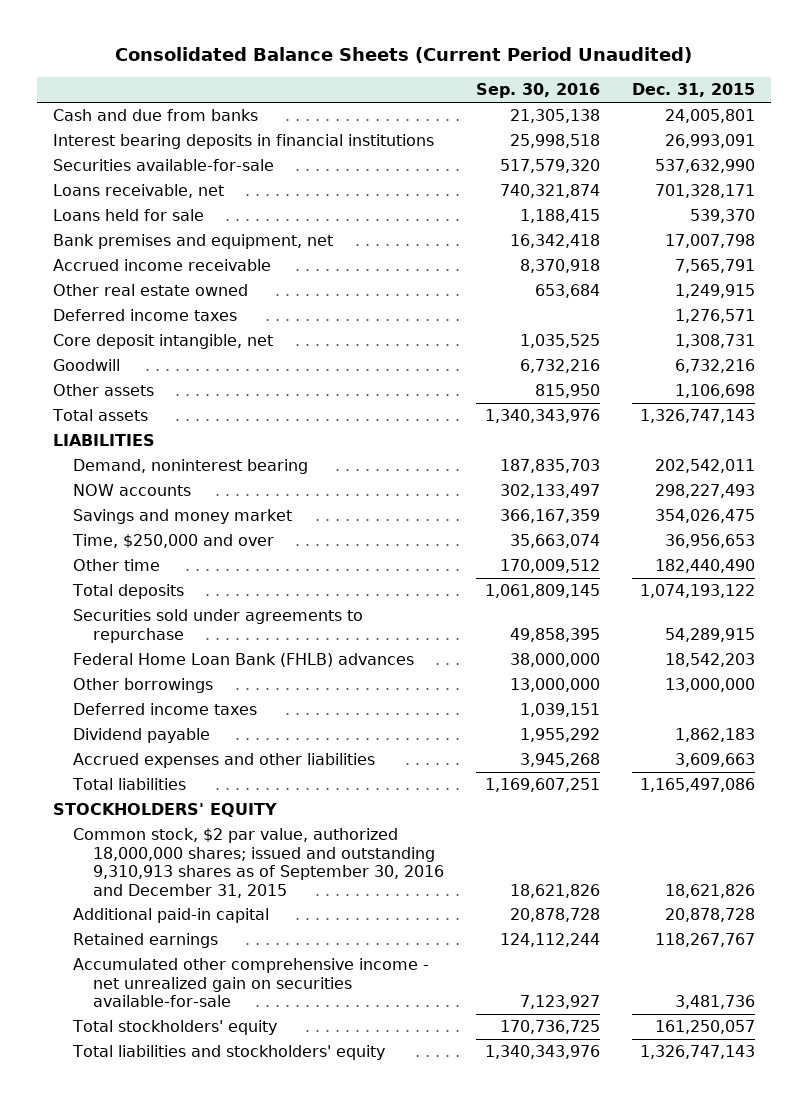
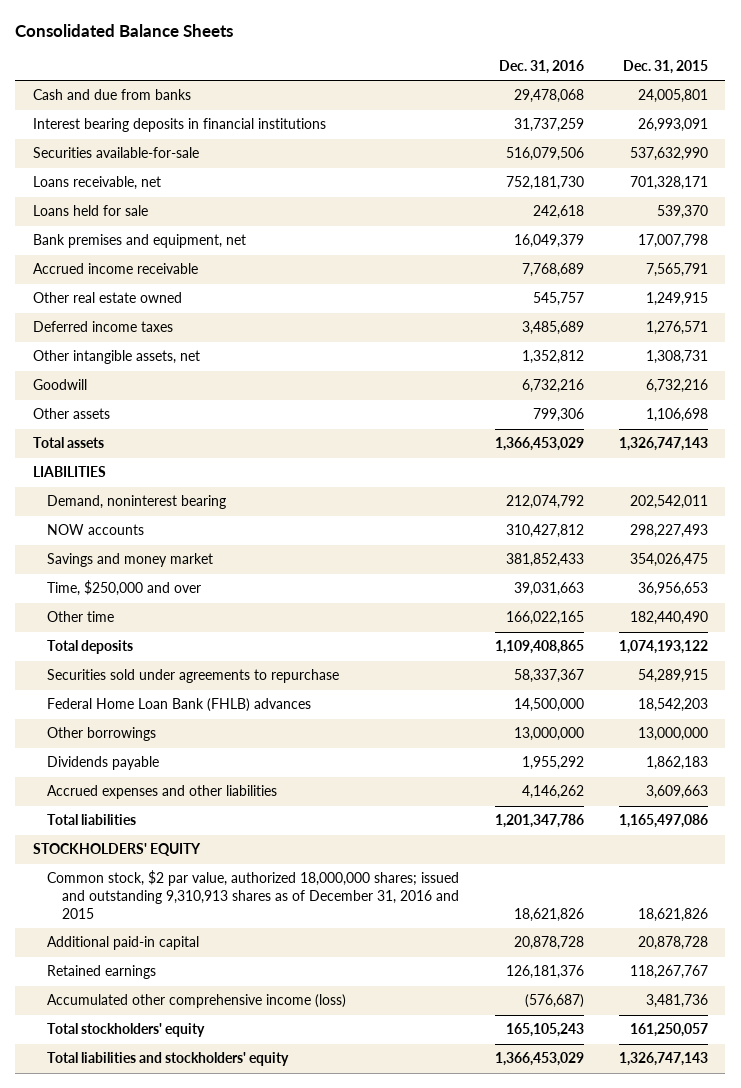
[114,47,692,64] Consolidated Balance Sheets (Current Period Unaudited) -> [15,24,234,38] Consolidated Balance Sheets
[475,83,600,99] Sep. 30, 2016 -> none
none -> [498,60,584,75] Dec. 31, 2016
[52,334,273,350] Core deposit intangible, net -> [33,350,201,365] Other intangible assets, net
[72,703,257,716] Deferred income taxes -> none
[72,728,210,744] Dividend payable -> [47,756,160,771] Dividends payable
[72,828,445,898] Common stock, $2 par value, authorized 18,000,000 shares; issued and outstanding 9,310,913 shares as of September 30, 2016 and December 31, 2015 -> [47,870,460,920] Common stock, $2 par value, authorized 18,000,000 shares; issued and outstanding 9,310,913 shares as of December 31, 2016 and 2015
[72,958,429,1008] Accumulated other comprehensive income - net unrealized gain on securities available-for-sale -> [47,994,347,1009] Accumulated other comprehensive income (loss)

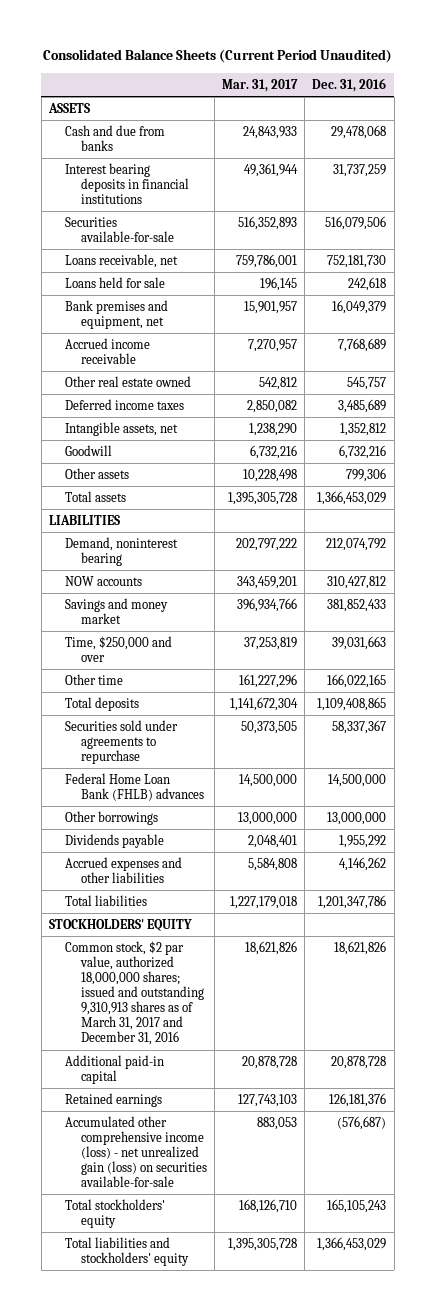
[15,24,234,38] Consolidated Balance Sheets -> [42,49,392,64] Consolidated Balance Sheets (Current Period Unaudited)
[622,60,708,75] Dec. 31, 2015 -> none
none -> [222,78,299,92] Mar. 31, 2017
none -> [47,102,90,113] ASSETS
[33,350,201,365] Other intangible assets, net -> [64,421,178,436] Intangible assets, net
[47,870,460,920] Common stock, $2 par value, authorized 18,000,000 shares; issued and outstanding 9,310,913 shares as of December 31, 2016 and 2015 -> [64,940,204,1046] Common stock, $2 par value, authorized 18,000,000 shares; issued and outstanding 9,310,913 shares as of March 31, 2017 and December 31, 2016
[47,994,347,1009] Accumulated other comprehensive income (loss) -> [64,1115,207,1188] Accumulated other comprehensive income (loss) - net unrealized gain (loss) on securities available-for-sale

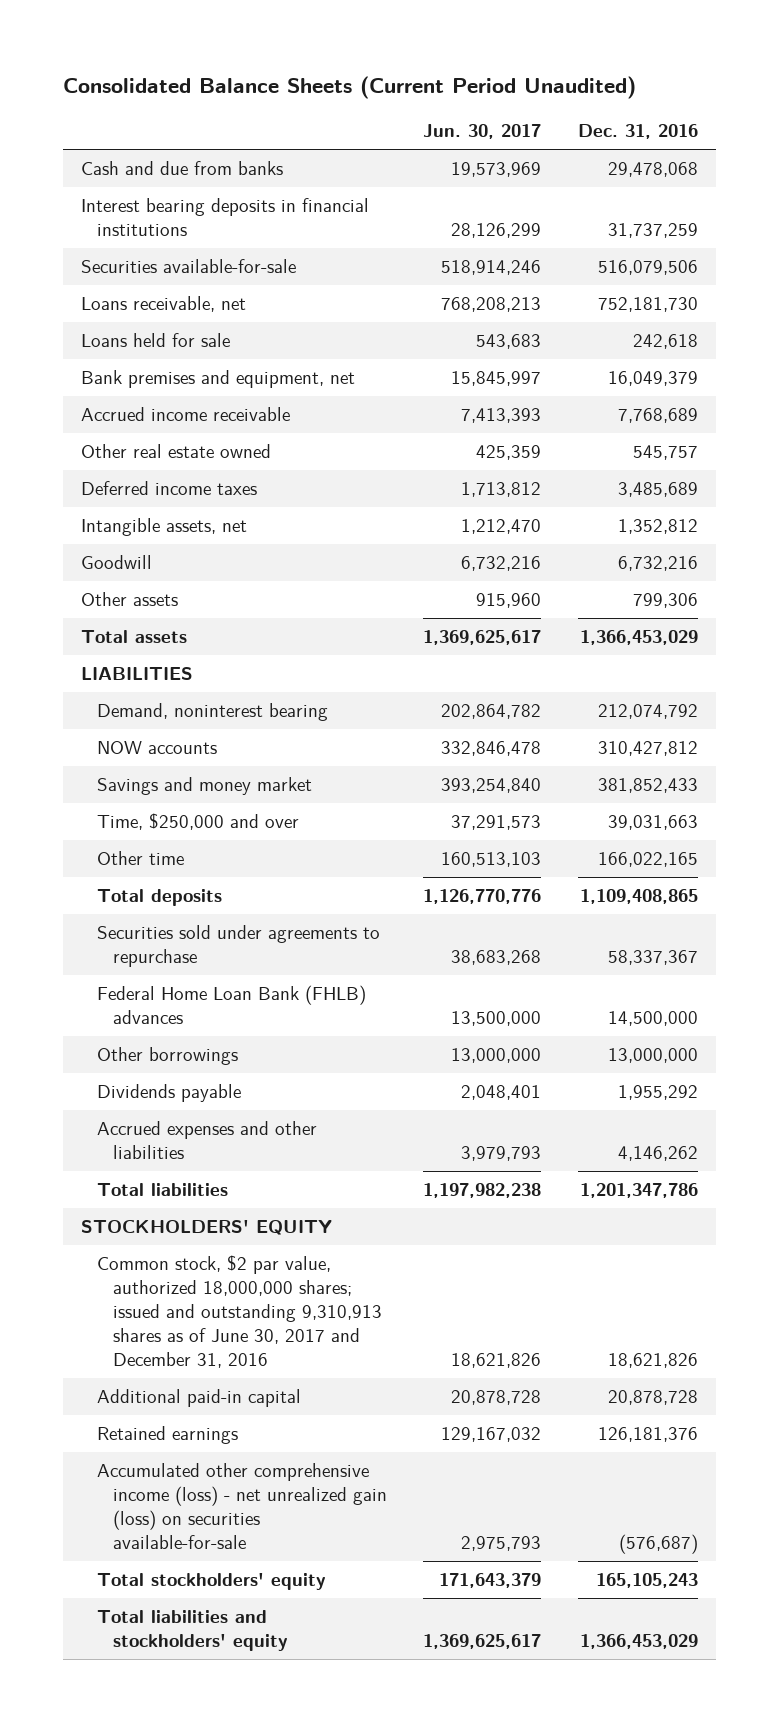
[222,78,299,92] Mar. 31, 2017 -> none
none -> [423,124,542,140] Jun. 30, 2017
[47,102,90,113] ASSETS -> none
[64,940,204,1046] Common stock, $2 par value, authorized 18,000,000 shares; issued and outstanding 9,310,913 shares as of March 31, 2017 and December 31, 2016 -> [97,1255,383,1368] Common stock, $2 par value, authorized 18,000,000 shares; issued and outstanding 9,310,913 shares as of June 30, 2017 and December 31, 2016

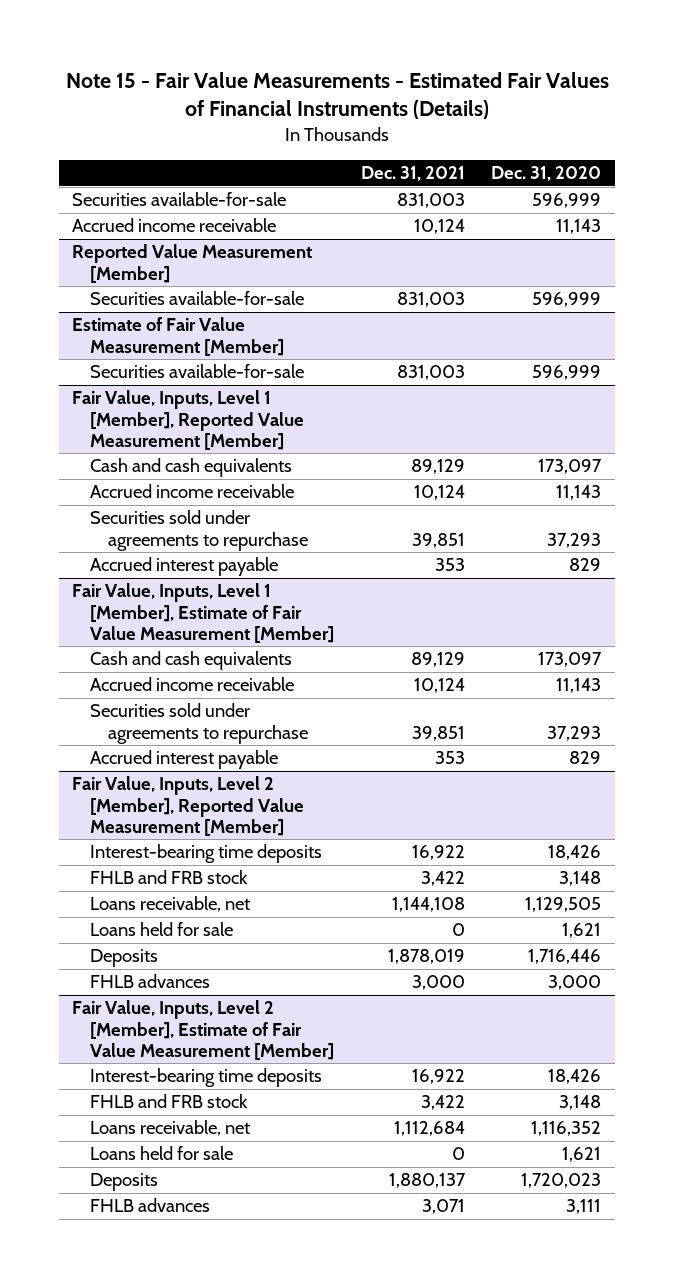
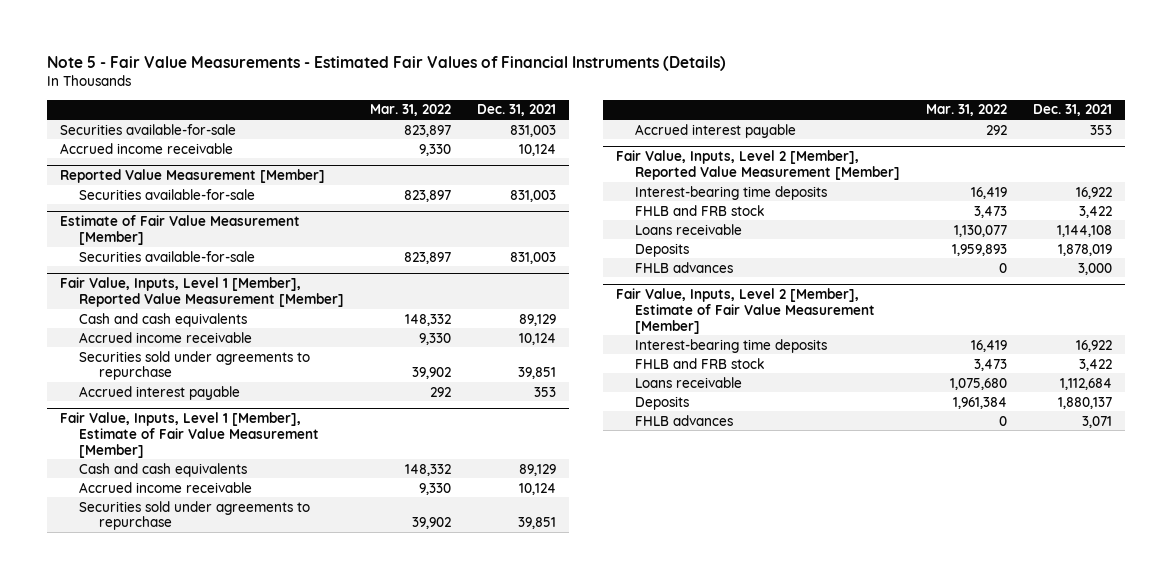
[65,71,609,120] Note 15 - Fair Value Measurements - Estimated Fair Values of Financial Instruments (Details) -> [47,56,727,72] Note 5 - Fair Value Measurements - Estimated Fair Values of Financial Instruments (Details)
[491,166,602,182] Dec. 31, 2020 -> none
none -> [370,104,452,117] Mar. 31, 2022
[90,922,234,937] Loans held for sale -> none
[90,896,251,913] Loans receivable, net -> [634,223,742,235] Loans receivable
[90,1146,234,1161] Loans held for sale -> none
[90,1120,251,1137] Loans receivable, net -> [634,376,742,388] Loans receivable

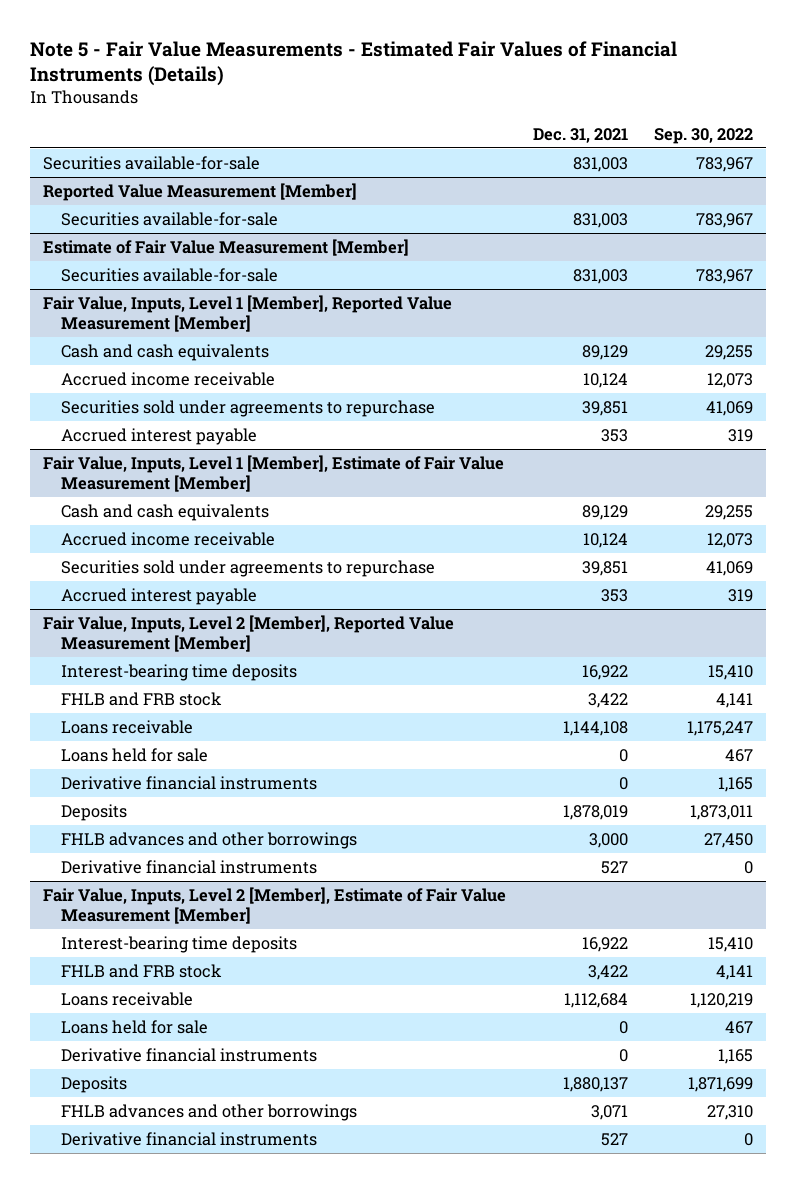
[370,104,452,117] Mar. 31, 2022 -> none
none -> [654,127,754,144] Sep. 30, 2022
[60,142,234,154] Accrued income receivable -> none
none -> [61,747,209,762] Loans held for sale
none -> [61,775,318,790] Derivative financial instruments
[634,261,733,273] FHLB advances -> [61,831,358,849] FHLB advances and other borrowings
none -> [61,859,318,874] Derivative financial instruments
none -> [61,1019,209,1034] Loans held for sale
none -> [61,1047,318,1062] Derivative financial instruments
[634,414,733,426] FHLB advances -> [61,1103,358,1121] FHLB advances and other borrowings
none -> [61,1131,318,1146] Derivative financial instruments

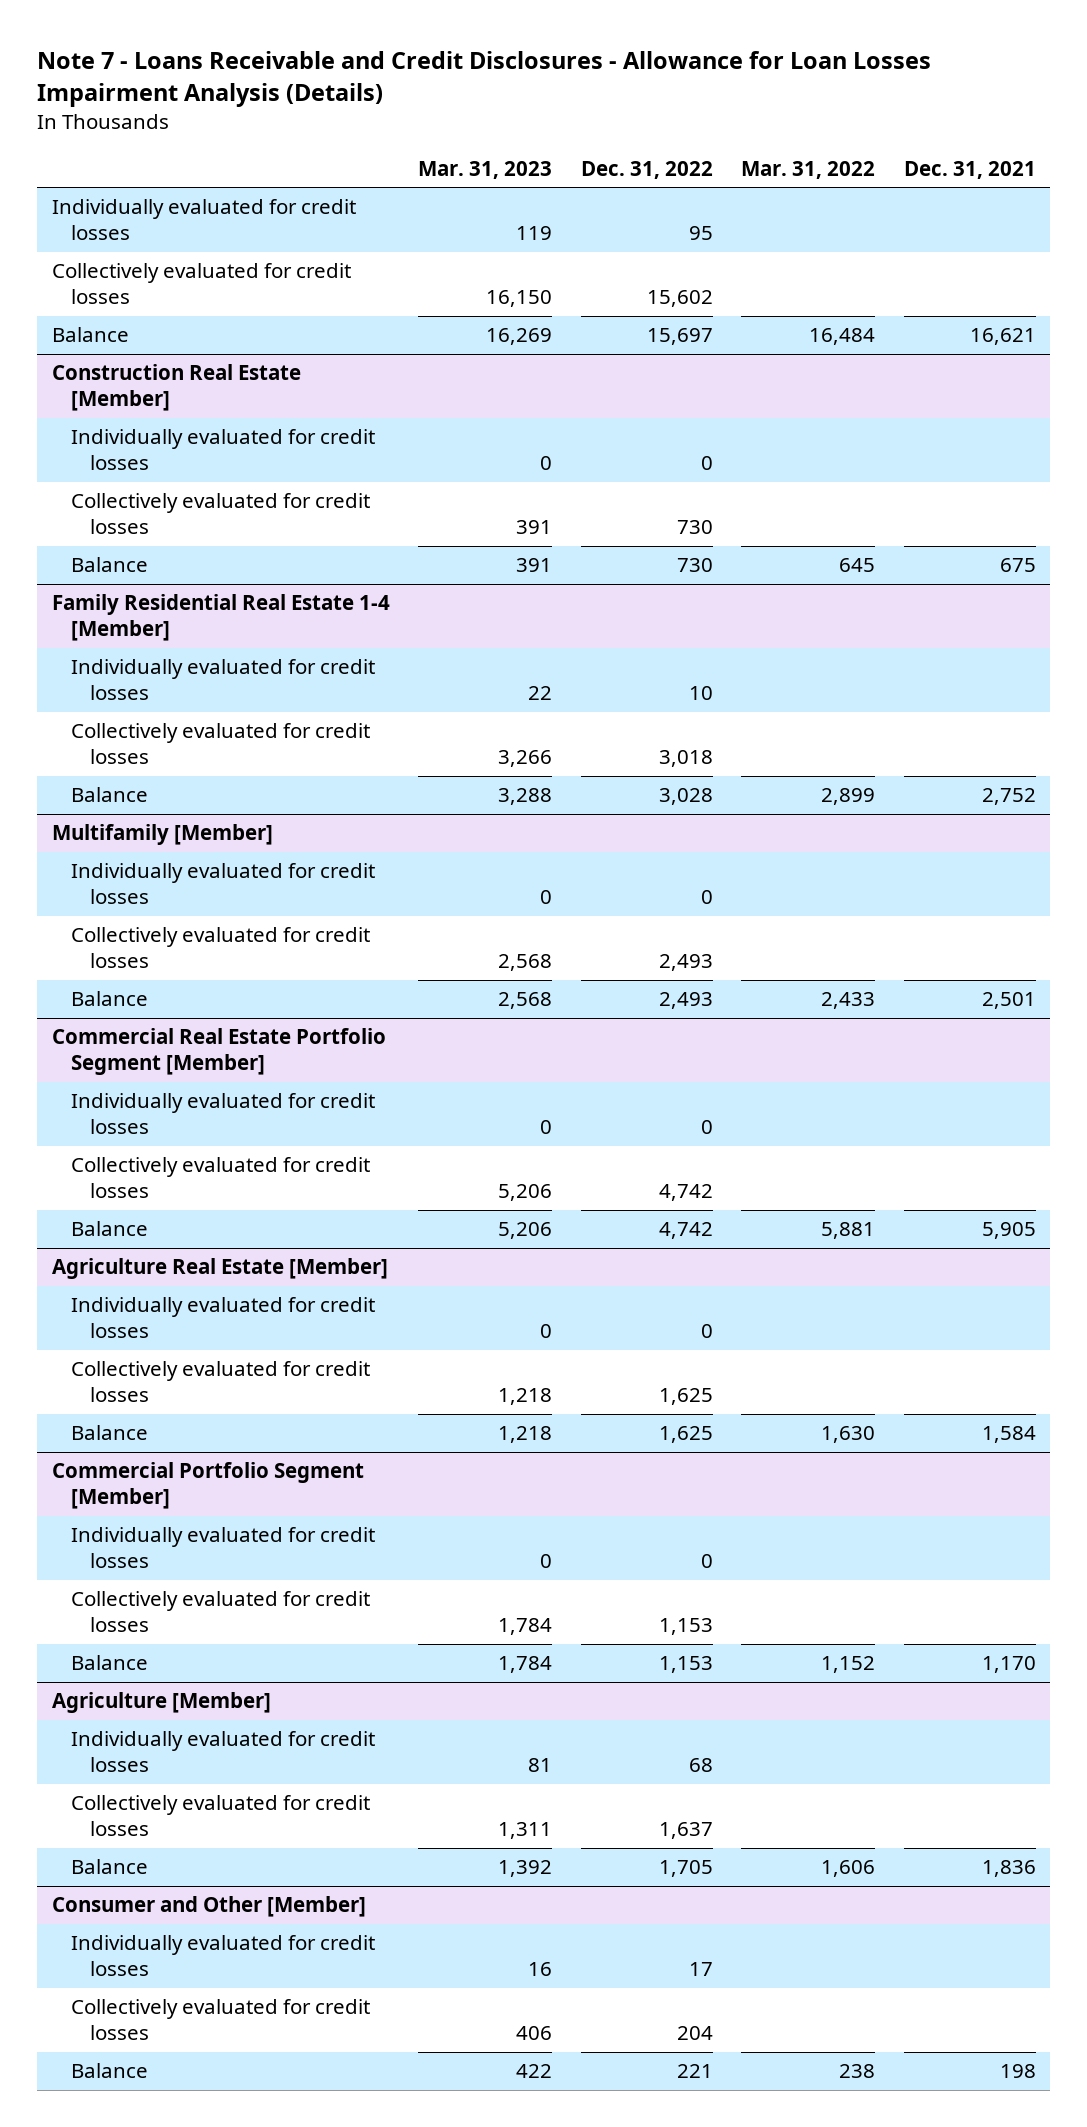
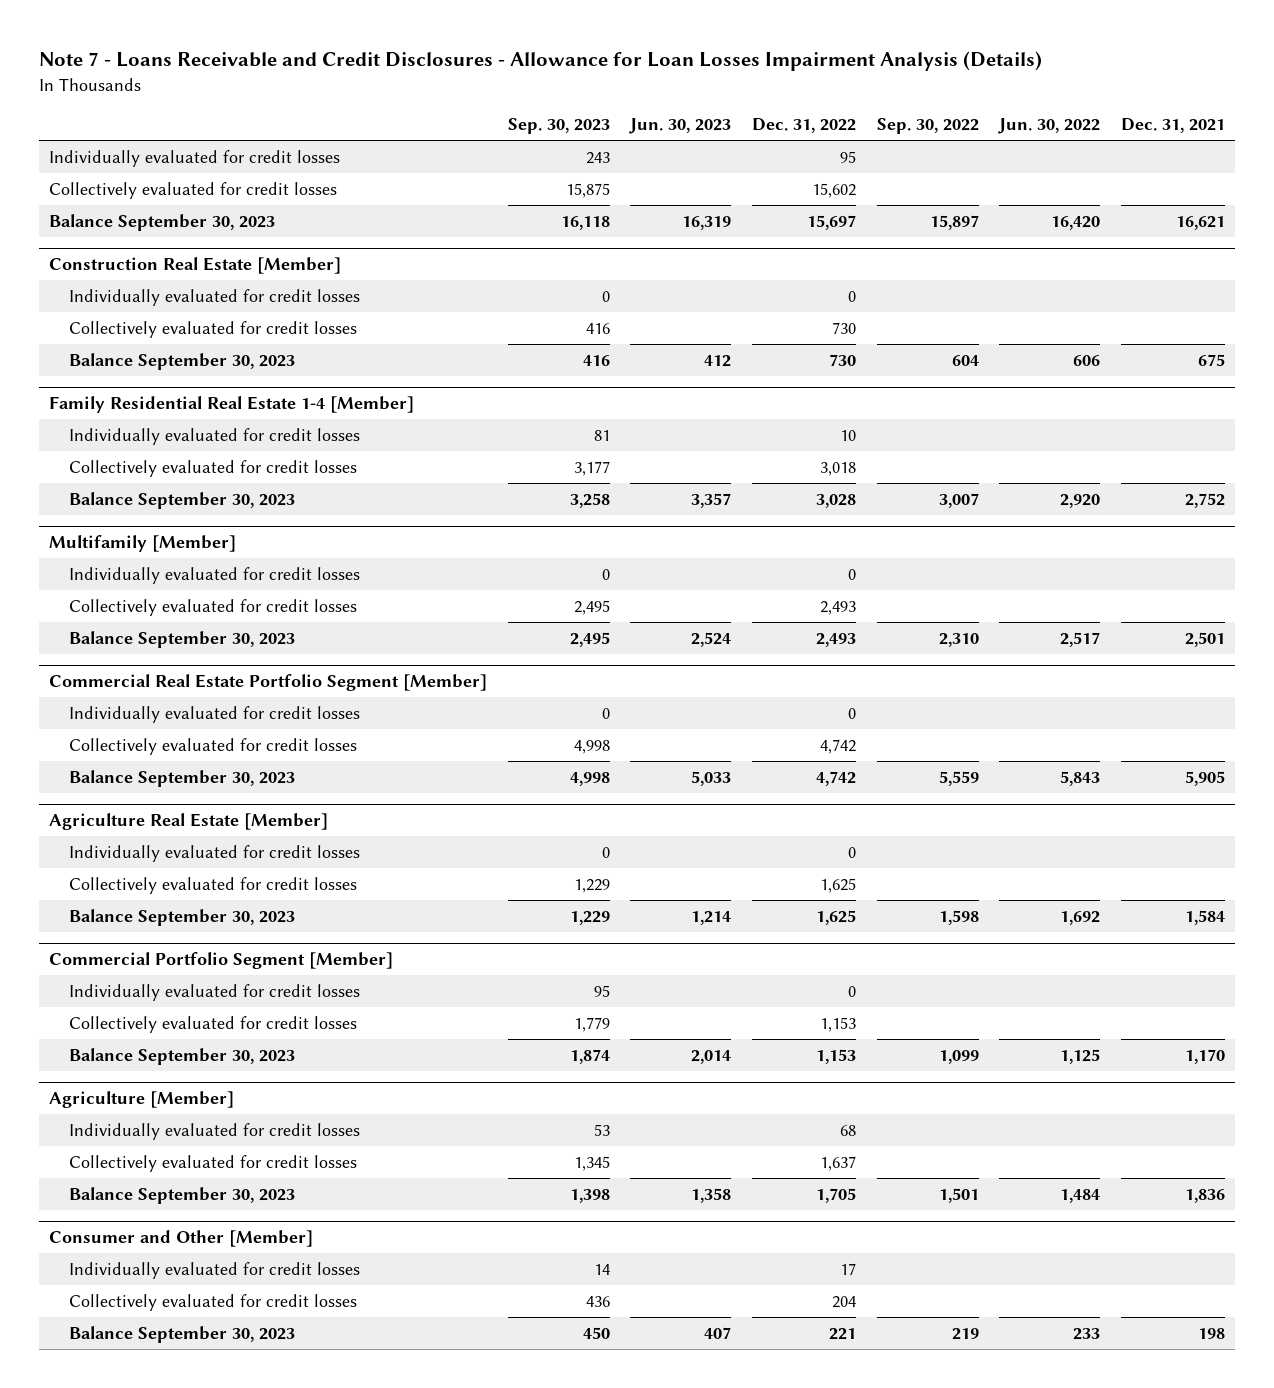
[418,160,553,179] Mar. 31, 2023 -> none
[741,160,876,179] Mar. 31, 2022 -> none
none -> [507,118,610,135] Sep. 30, 2023
none -> [629,118,732,135] Jun. 30, 2023
none -> [876,118,979,135] Sep. 30, 2022
none -> [998,118,1101,135] Jun. 30, 2022
[51,327,129,343] Balance -> [48,213,275,231] Balance September 30, 2023
[70,557,148,573] Balance -> [69,352,296,370] Balance September 30, 2023
[70,787,148,803] Balance -> [69,491,296,509] Balance September 30, 2023
[70,991,148,1007] Balance -> [69,630,296,648] Balance September 30, 2023
[70,1221,148,1237] Balance -> [69,769,296,787] Balance September 30, 2023
[70,1425,148,1441] Balance -> [69,908,296,926] Balance September 30, 2023
[70,1655,148,1671] Balance -> [69,1047,296,1065] Balance September 30, 2023
[70,1859,148,1875] Balance -> [69,1186,296,1204] Balance September 30, 2023
[70,2063,148,2079] Balance -> [69,1325,296,1343] Balance September 30, 2023

